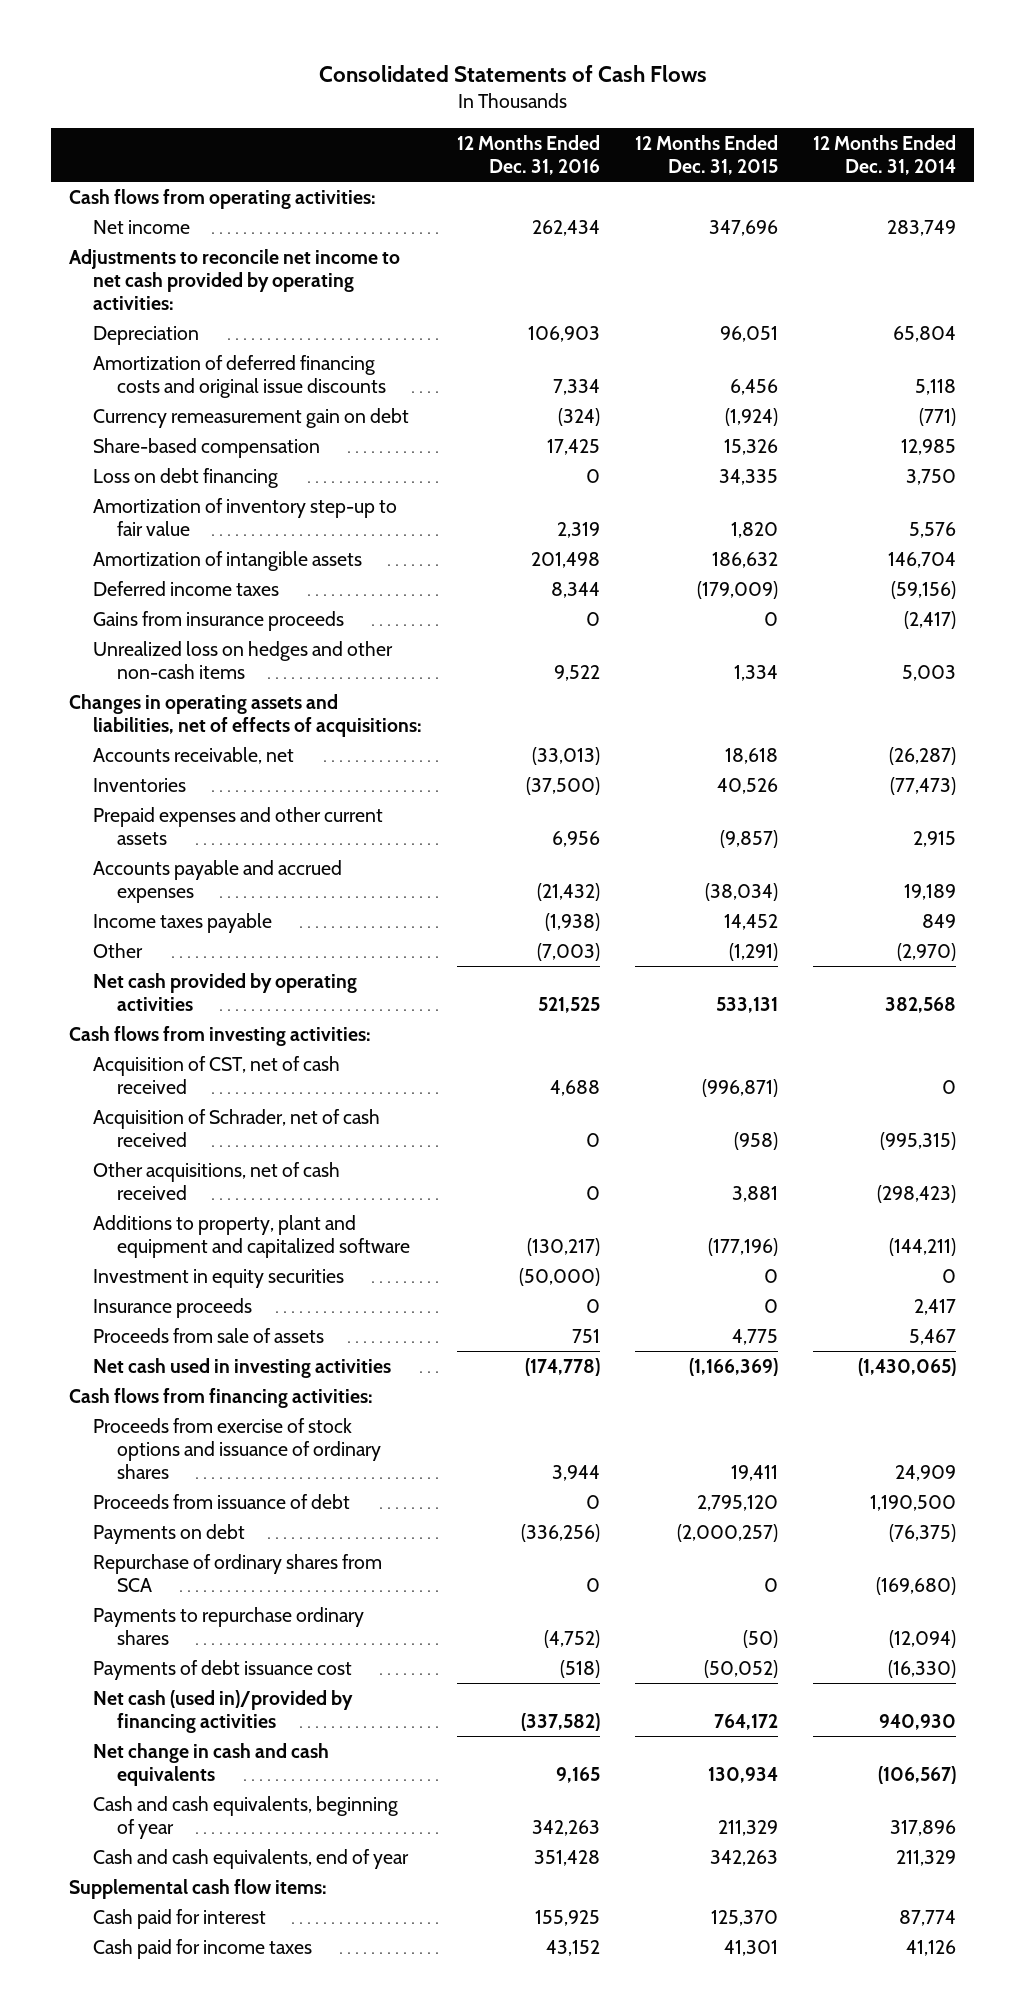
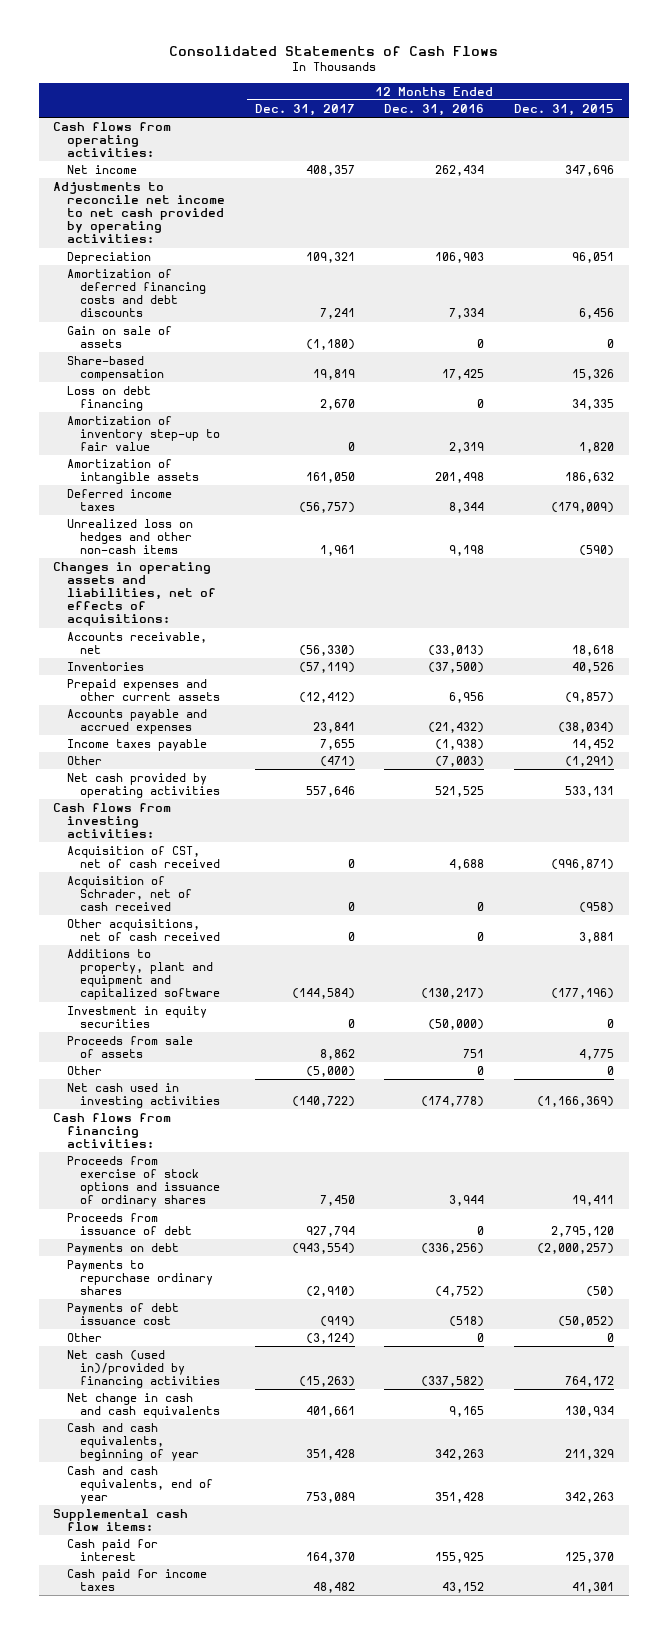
[813,135,957,176] 12 Months Ended Dec. 31, 2014 -> none
none -> [254,103,355,116] Dec. 31, 2017
[92,407,409,428] Currency remeasurement gain on debt -> none
[92,354,386,398] Amortization of deferred financing costs and original issue discounts -> [66,268,207,318] Amortization of deferred financing costs and debt discounts
none -> [66,325,172,349] Gain on sale of assets
[92,610,344,631] Gains from insurance proceeds -> none
[554,664,601,681] 9,522 -> [449,545,485,557] 9,198
[734,664,779,681] 1,334 -> [579,545,615,557] (590)
[92,1297,252,1318] Insurance proceeds -> none
none -> [66,1065,102,1075] Other
[92,1553,382,1592] Repurchase of ordinary shares from SCA -> none
none -> [66,1332,102,1342] Other

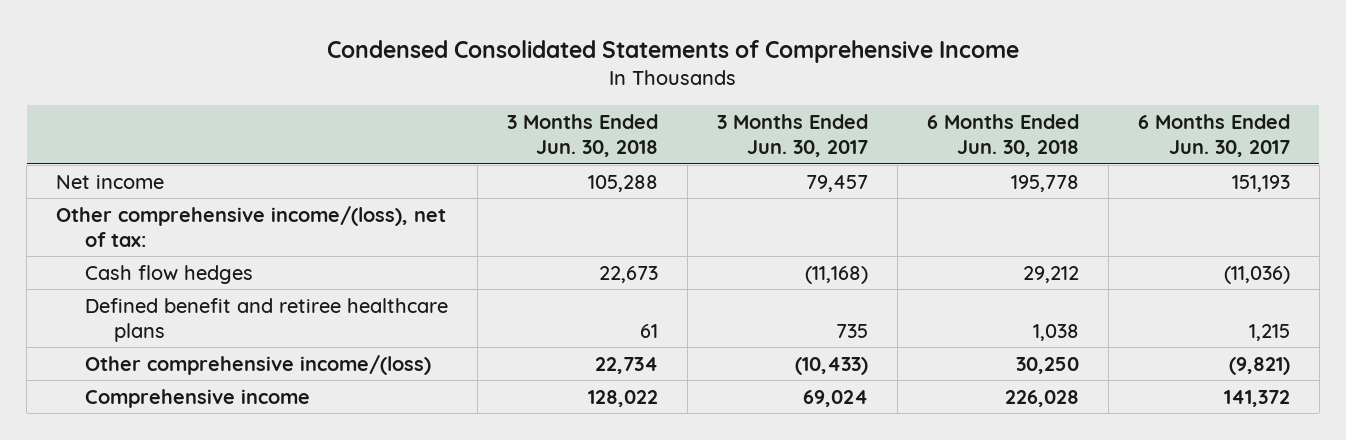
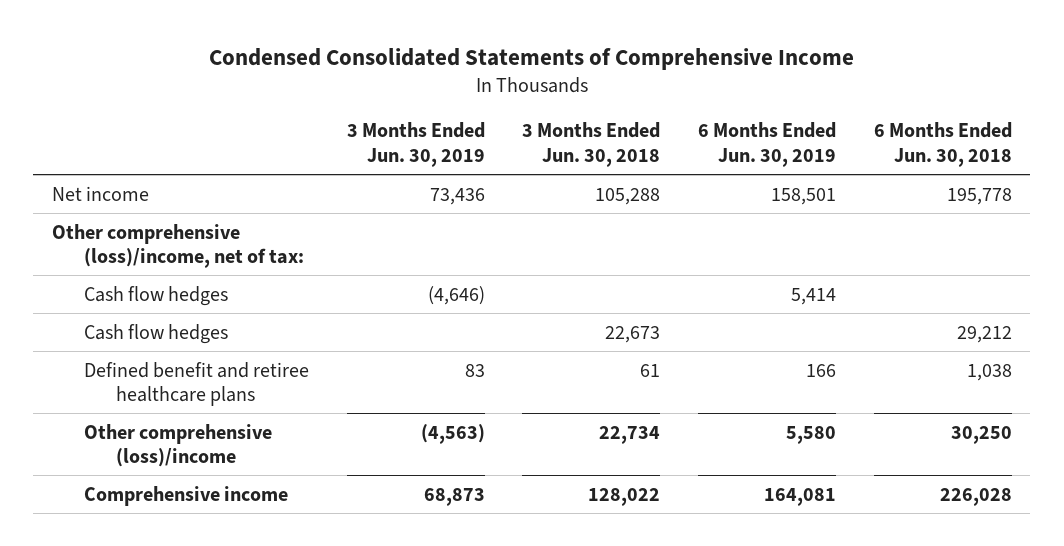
[716,113,868,158] 3 Months Ended Jun. 30, 2017 -> none
[1137,113,1290,158] 6 Months Ended Jun. 30, 2017 -> none
none -> [346,122,485,167] 3 Months Ended Jun. 30, 2019
none -> [697,122,836,167] 6 Months Ended Jun. 30, 2019
[56,205,447,247] Other comprehensive income/(loss), net of tax: -> [52,223,304,269] Other comprehensive (loss)/income, net of tax:
none -> [83,285,228,306] Cash flow hedges
[84,354,431,375] Other comprehensive income/(loss) -> [83,423,272,468] Other comprehensive (loss)/income

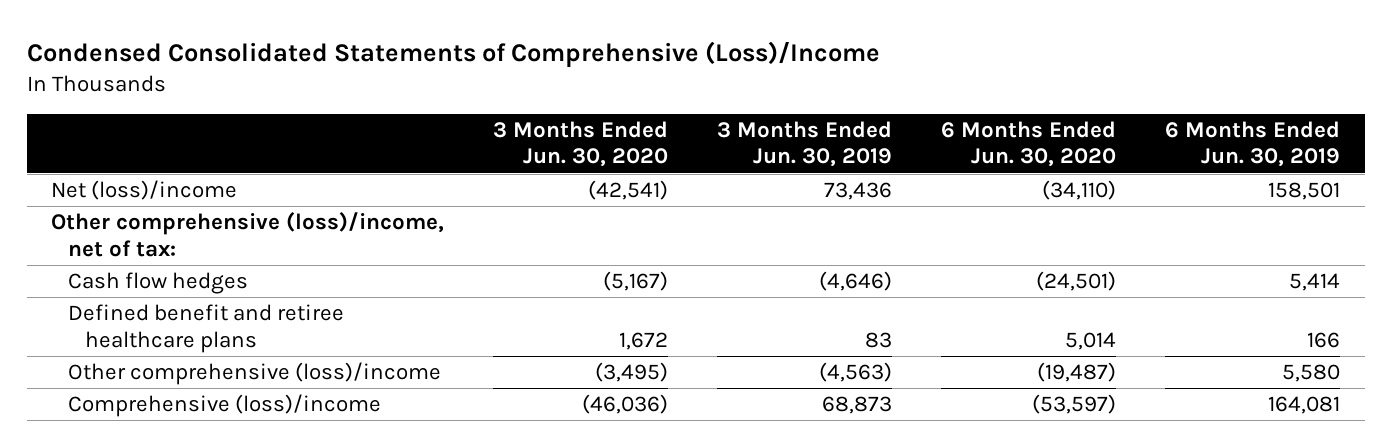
[208,47,854,70] Condensed Consolidated Statements of Comprehensive Income -> [26,41,880,69] Condensed Consolidated Statements of Comprehensive (Loss)/Income
[522,122,661,167] 3 Months Ended Jun. 30, 2018 -> none
[873,122,1012,167] 6 Months Ended Jun. 30, 2018 -> none
none -> [493,121,669,168] 3 Months Ended Jun. 30, 2020
none -> [941,121,1117,168] 6 Months Ended Jun. 30, 2020
[52,185,150,201] Net income -> [51,180,238,201] Net (loss)/income
[83,323,228,344] Cash flow hedges -> none
[83,485,288,506] Comprehensive income -> [68,394,382,418] Comprehensive (loss)/income

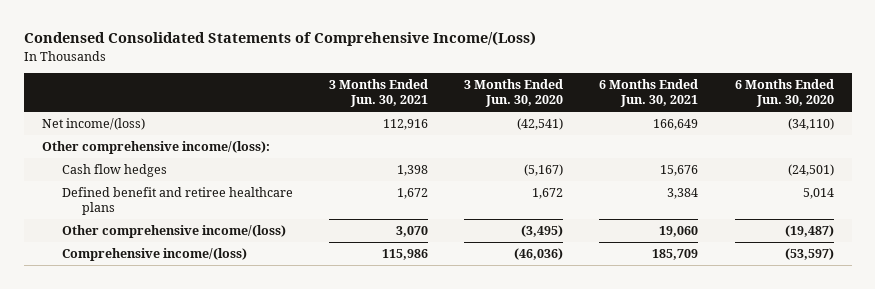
[26,41,880,69] Condensed Consolidated Statements of Comprehensive (Loss)/Income -> [23,31,536,47] Condensed Consolidated Statements of Comprehensive Income/(Loss)
[717,121,893,168] 3 Months Ended Jun. 30, 2019 -> none
[1165,121,1341,168] 6 Months Ended Jun. 30, 2019 -> none
none -> [329,79,429,108] 3 Months Ended Jun. 30, 2021
none -> [599,79,699,108] 6 Months Ended Jun. 30, 2021
[51,180,238,201] Net (loss)/income -> [41,118,145,131] Net income/(loss)
[51,212,445,257] Other comprehensive (loss)/income, net of tax: -> [41,141,270,155] Other comprehensive income/(loss):
[68,362,442,386] Other comprehensive (loss)/income -> [61,225,286,239] Other comprehensive income/(loss)
[68,394,382,418] Comprehensive (loss)/income -> [61,248,247,262] Comprehensive income/(loss)

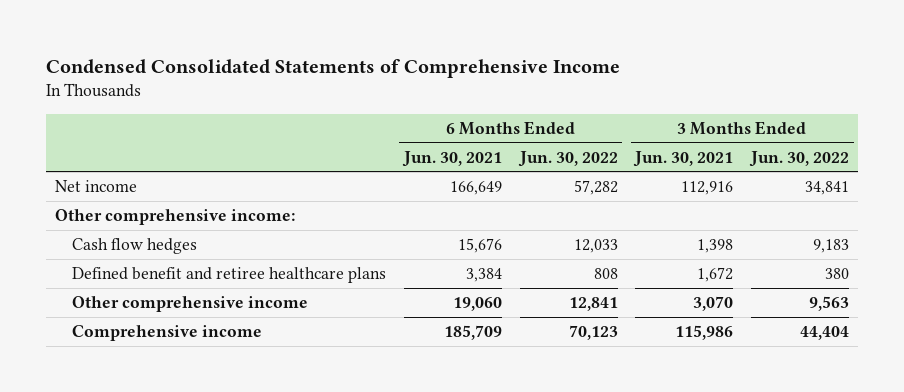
[23,31,536,47] Condensed Consolidated Statements of Comprehensive Income/(Loss) -> [45,58,620,78] Condensed Consolidated Statements of Comprehensive Income
[464,79,564,108] 3 Months Ended Jun. 30, 2020 -> none
[734,79,834,108] 6 Months Ended Jun. 30, 2020 -> none
none -> [517,150,618,167] Jun. 30, 2022
none -> [749,150,850,167] Jun. 30, 2022
[41,118,145,131] Net income/(loss) -> [54,180,137,193] Net income
[41,141,270,155] Other comprehensive income/(loss): -> [54,209,295,226] Other comprehensive income:
[61,225,286,239] Other comprehensive income/(loss) -> [71,296,308,313] Other comprehensive income
[61,248,247,262] Comprehensive income/(loss) -> [71,325,262,342] Comprehensive income

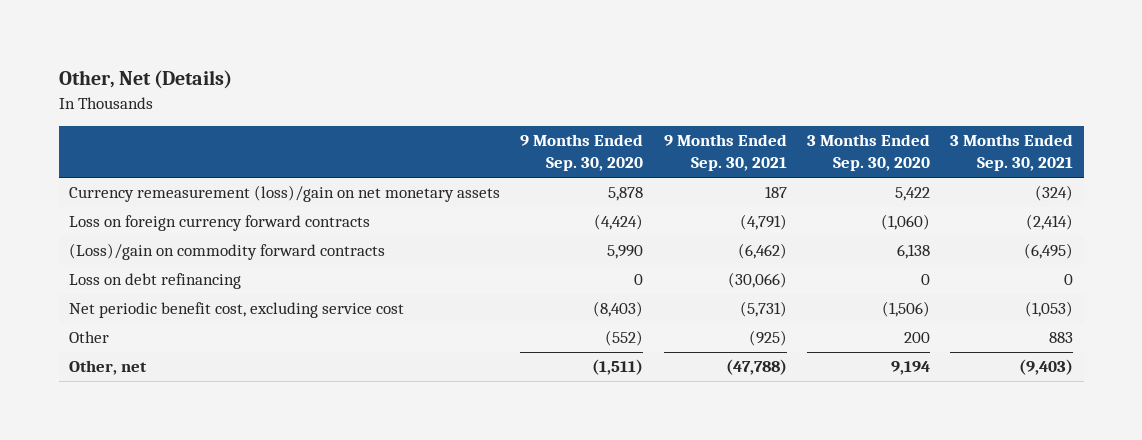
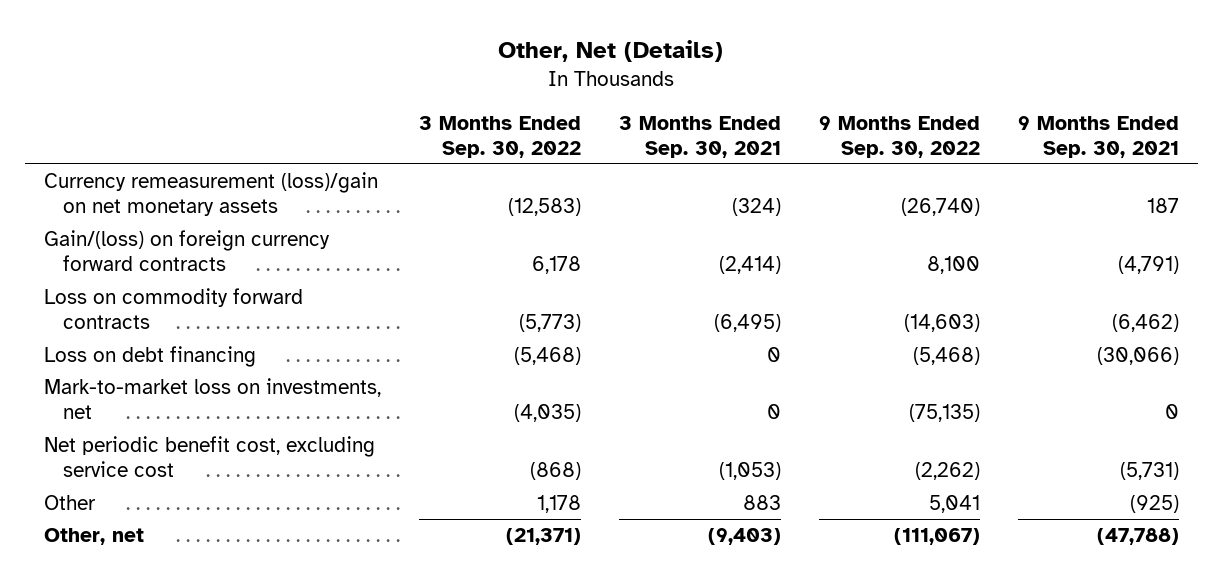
[520,134,644,172] 9 Months Ended Sep. 30, 2020 -> none
[806,134,930,172] 3 Months Ended Sep. 30, 2020 -> none
none -> [419,115,582,158] 3 Months Ended Sep. 30, 2022
none -> [818,115,980,158] 9 Months Ended Sep. 30, 2022
[68,215,370,232] Loss on foreign currency forward contracts -> [44,230,331,272] Gain/(loss) on foreign currency forward contracts
[68,243,385,261] (Loss)/gain on commodity forward contracts -> [44,288,304,330] Loss on commodity forward contracts
[68,273,241,290] Loss on debt refinancing -> [44,346,257,368] Loss on debt financing
none -> [44,378,382,420] Mark-to-market loss on investments, net

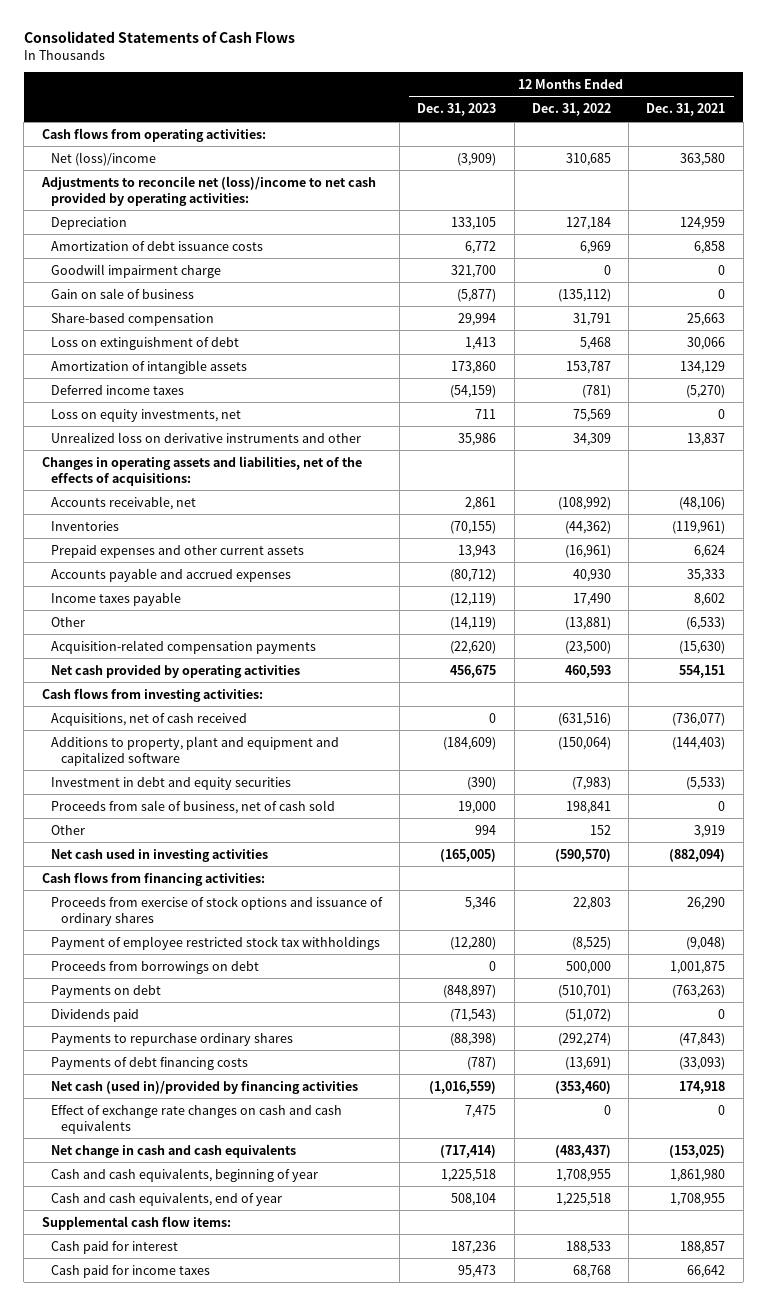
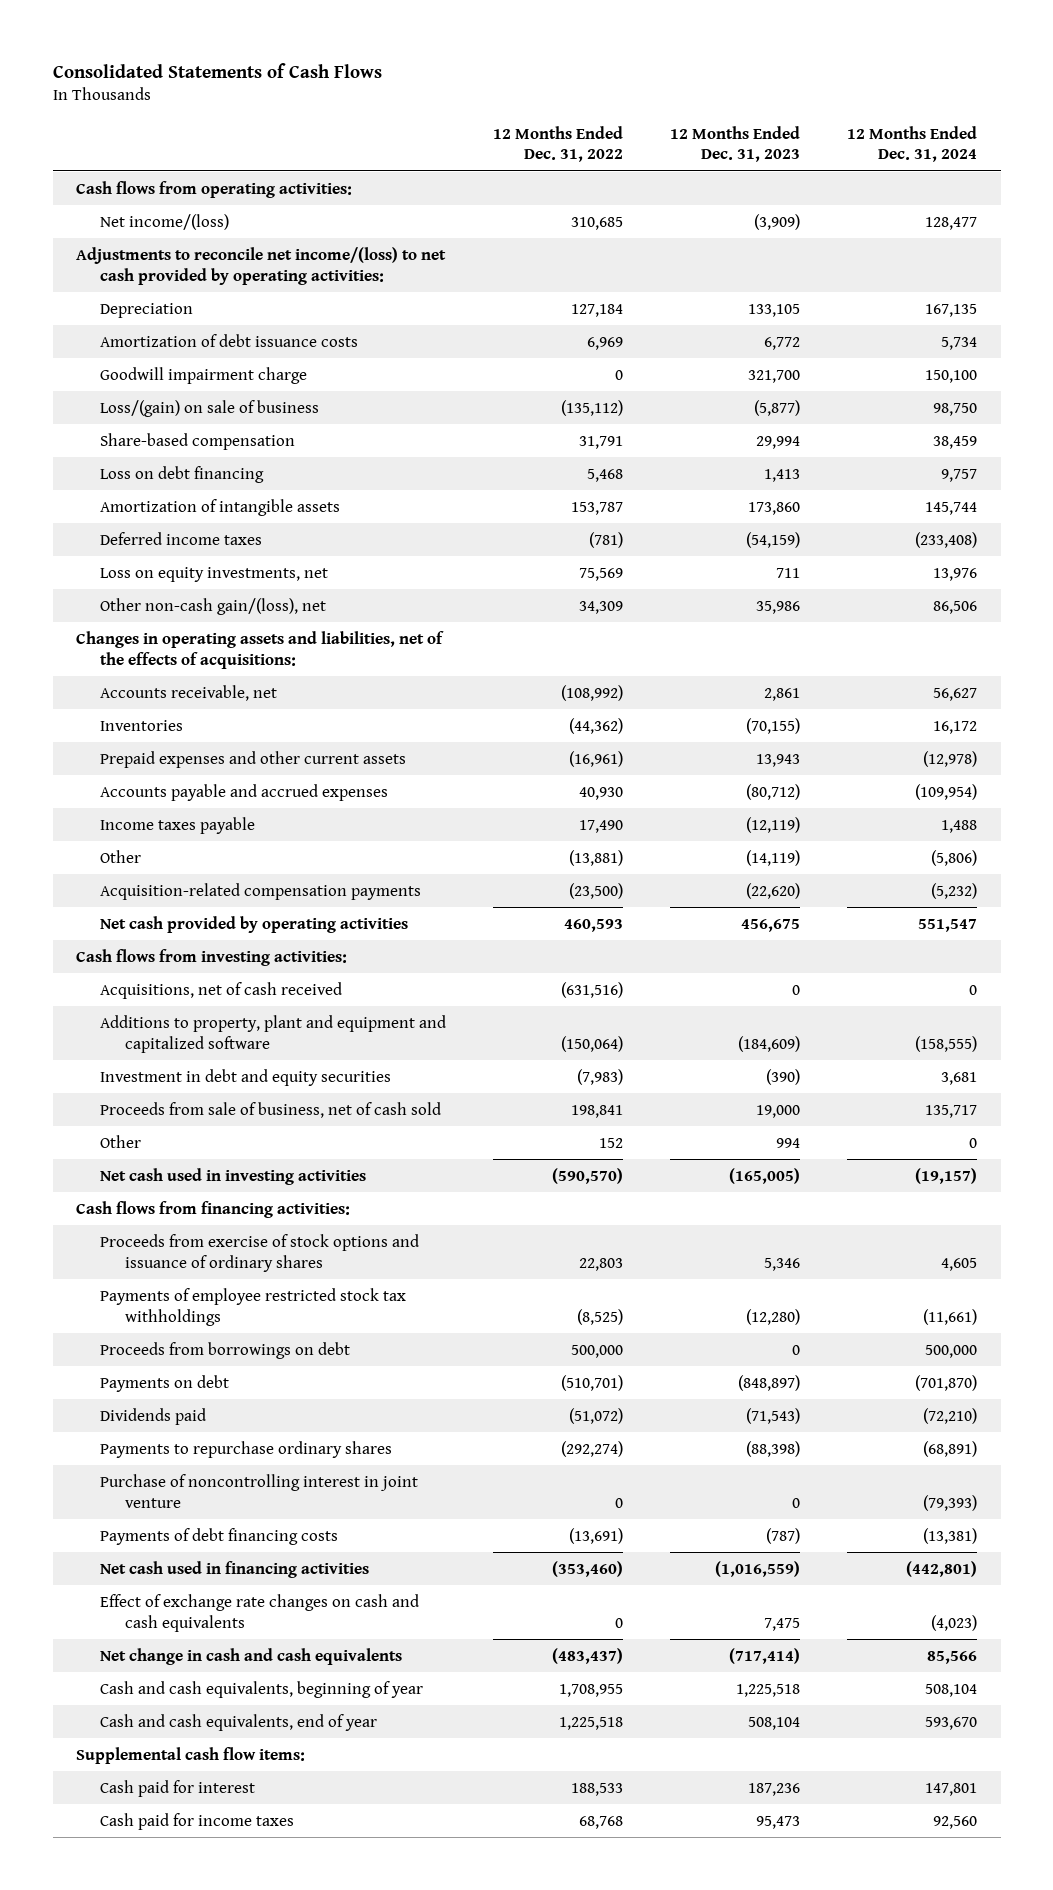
[646,103,726,117] Dec. 31, 2021 -> none
none -> [847,125,978,163] 12 Months Ended Dec. 31, 2024
[51,151,157,166] Net (loss)/income -> [100,213,230,230] Net income/(loss)
[40,175,376,206] Adjustments to reconcile net (loss)/income to net cash provided by operating activities: -> [76,246,447,285] Adjustments to reconcile net income/(loss) to net cash provided by operating activities:
[51,287,195,299] Gain on sale of business -> [100,399,320,417] Loss/(gain) on sale of business
[51,336,240,350] Loss on extinguishment of debt -> [100,465,265,483] Loss on debt financing
[51,431,362,443] Unrealized loss on derivative instruments and other -> [100,597,327,615] Other non-cash gain/(loss), net
[51,935,381,950] Payment of employee restricted stock tax withholdings -> [100,1287,407,1326] Payments of employee restricted stock tax withholdings
none -> [100,1473,419,1508] Purchase of noncontrolling interest in joint venture
[51,1080,359,1094] Net cash (used in)/provided by financing activities -> [100,1560,370,1578] Net cash used in financing activities

